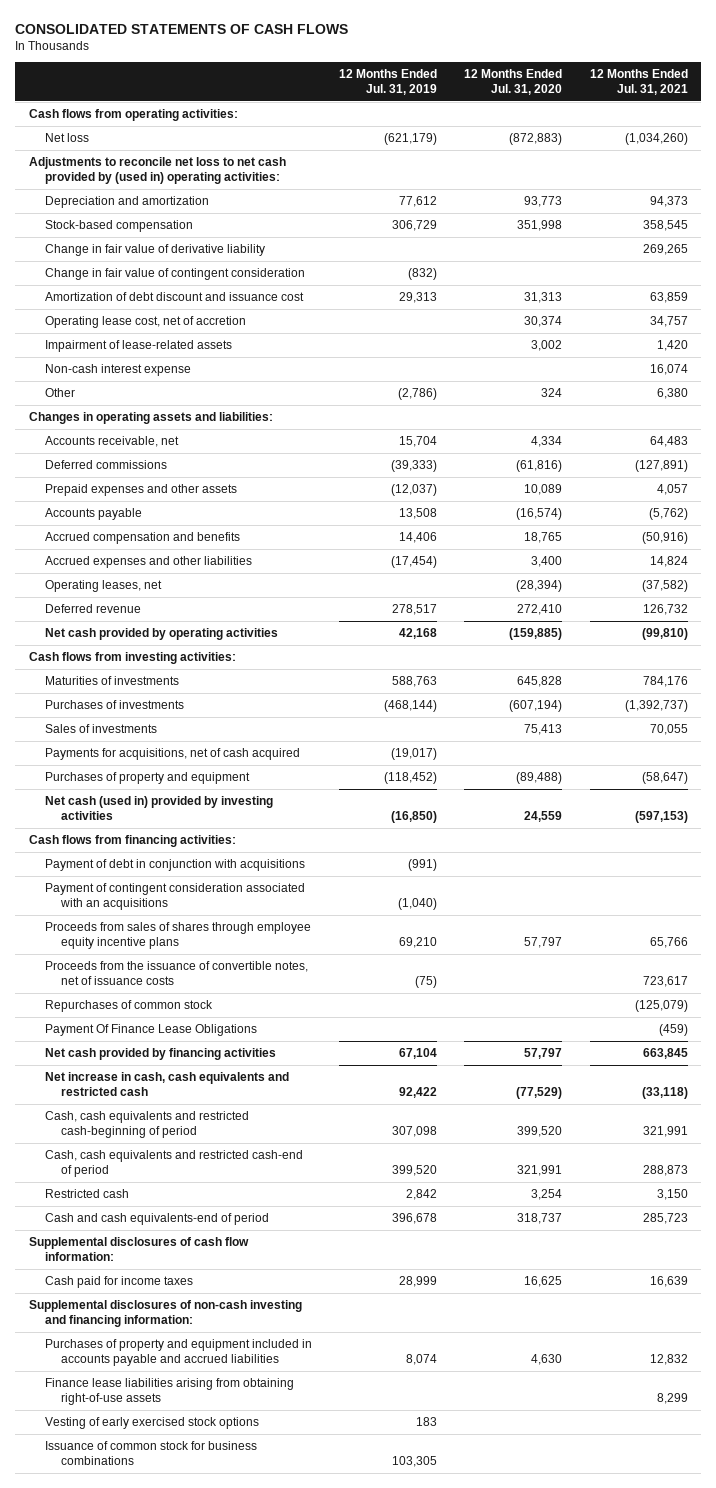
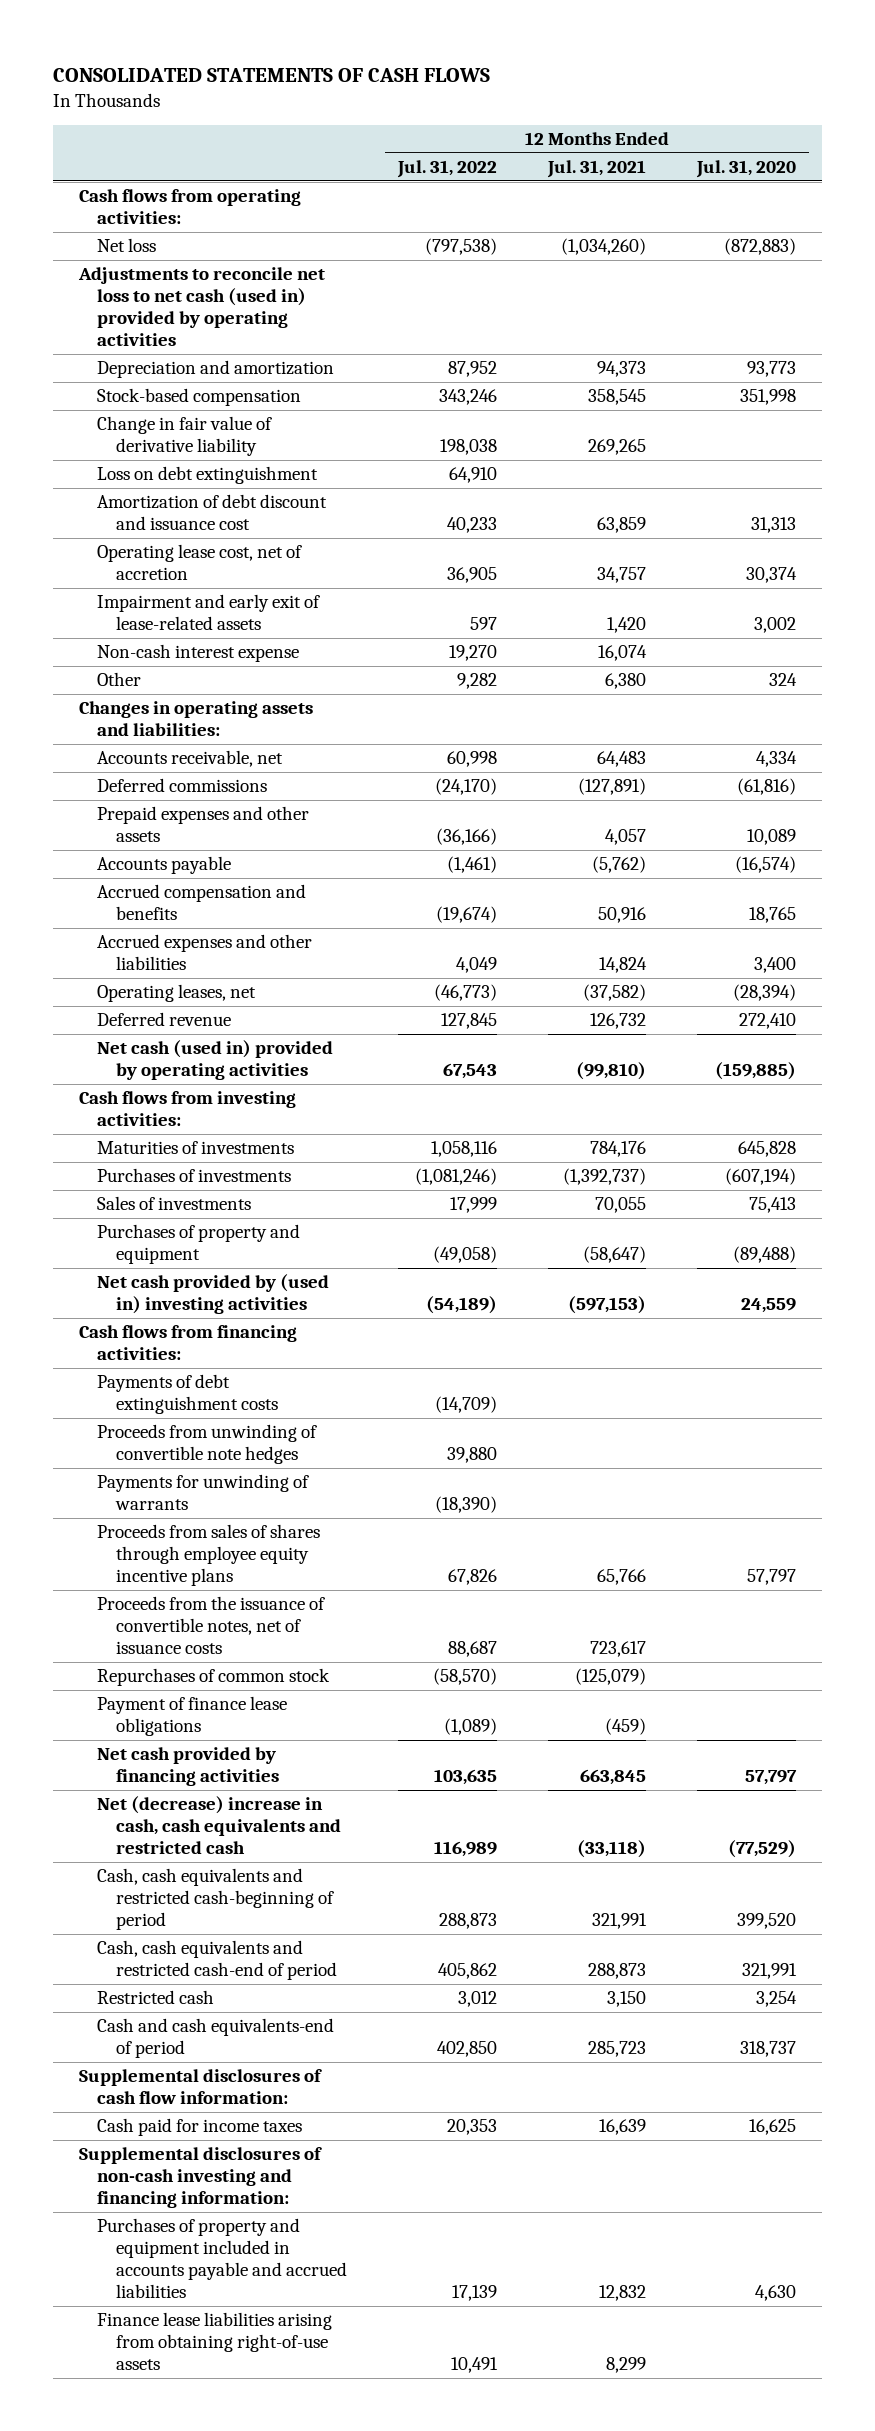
[339,69,438,95] 12 Months Ended Jul. 31, 2019 -> none
none -> [397,160,498,179] Jul. 31, 2022
[28,157,286,184] Adjustments to reconcile net loss to net cash provided by (used in) operating activities: -> [77,267,325,346] Adjustments to reconcile net loss to net cash (used in) provided by operating activities
[44,268,305,281] Change in fair value of contingent consideration -> none
none -> [97,466,319,485] Loss on debt extinguishment
[44,340,232,353] Impairment of lease-related assets -> [97,594,321,631] Impairment and early exit of lease-related assets
[641,532,688,545] (50,916) -> [598,907,647,924] 50,916
[44,628,278,641] Net cash provided by operating activities -> [97,1040,334,1081] Net cash (used in) provided by operating activities
[44,748,300,761] Payments for acquisitions, net of cash acquired -> none
[44,796,273,820] Net cash (used in) provided by investing activities -> [97,1274,330,1315] Net cash provided by (used in) investing activities
[44,859,305,872] Payment of debt in conjunction with acquisitions -> none
[44,883,305,910] Payment of contingent consideration associated with an acquisitions -> none
none -> [97,1374,279,1415] Payments of debt extinguishment costs
none -> [97,1424,318,1465] Proceeds from unwinding of convertible note hedges
none -> [97,1474,310,1511] Payments for unwinding of warrants
[44,1024,257,1037] Payment Of Finance Lease Obligations -> [97,1696,288,1737] Payment of finance lease obligations
[44,1072,289,1096] Net increase in cash, cash equivalents and restricted cash -> [97,1796,342,1855] Net (decrease) increase in cash, cash equivalents and restricted cash
[44,1417,259,1430] Vesting of early exercised stock options -> none
[44,1441,257,1465] Issuance of common stock for business combinations -> none

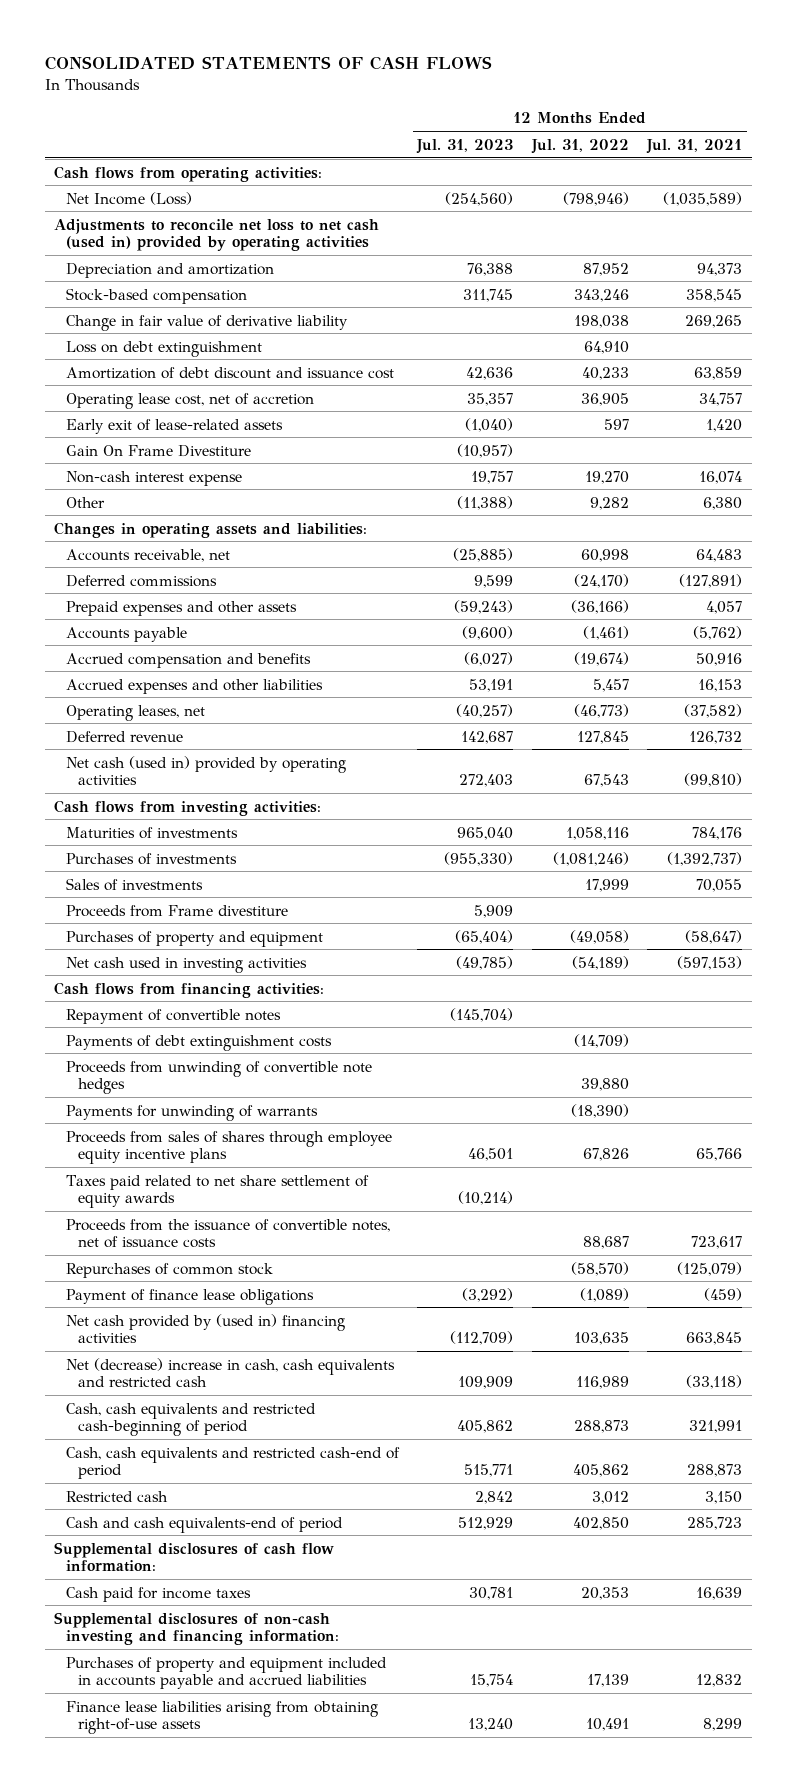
[696,160,797,179] Jul. 31, 2020 -> none
none -> [416,138,514,154] Jul. 31, 2023
[97,238,157,253] Net loss -> [65,191,192,205] Net Income (Loss)
[425,238,498,256] (797,538) -> [562,191,629,206] (798,946)
[561,238,647,256] (1,034,260) -> [663,191,743,206] (1,035,589)
[97,594,321,631] Impairment and early exit of lease-related assets -> [65,418,283,434] Early exit of lease-related assets
none -> [65,444,251,457] Gain On Frame Divestiture
[456,957,498,974] 4,049 -> [592,678,629,692] 5,457
[599,957,648,974] 14,824 -> [698,678,743,692] 16,153
none -> [65,904,288,917] Proceeds from Frame divestiture
[97,1274,330,1315] Net cash provided by (used in) investing activities -> [65,956,307,973] Net cash used in investing activities
none -> [65,1008,281,1024] Repayment of convertible notes
none -> [65,1174,369,1209] Taxes paid related to net share settlement of equity awards
[97,1747,280,1787] Net cash provided by financing activities -> [65,1313,345,1344] Net cash provided by (used in) financing activities

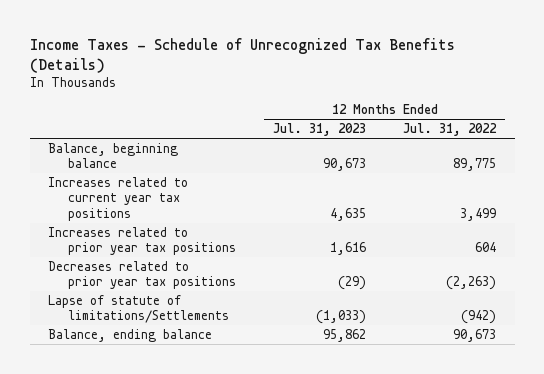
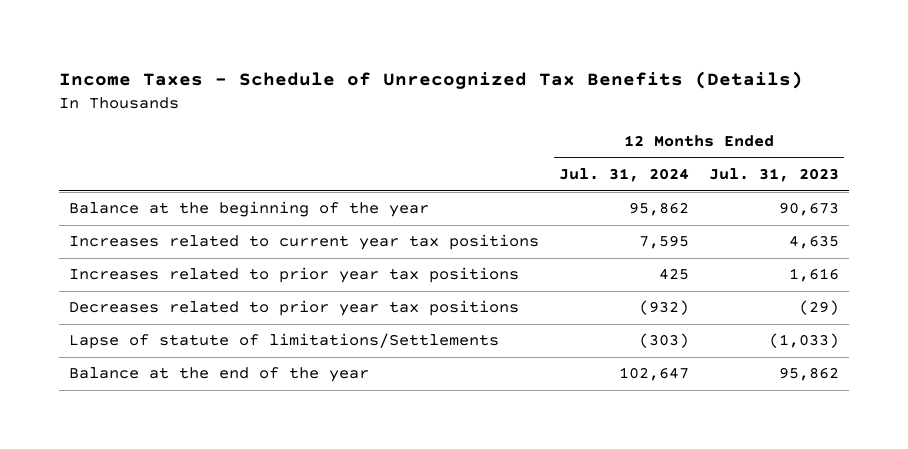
[403,123,498,137] Jul. 31, 2022 -> none
none -> [558,168,689,183] Jul. 31, 2024
[48,142,179,169] Balance, beginning balance -> [68,201,429,218] Balance at the beginning of the year
[48,328,213,342] Balance, ending balance -> [68,367,369,383] Balance at the end of the year

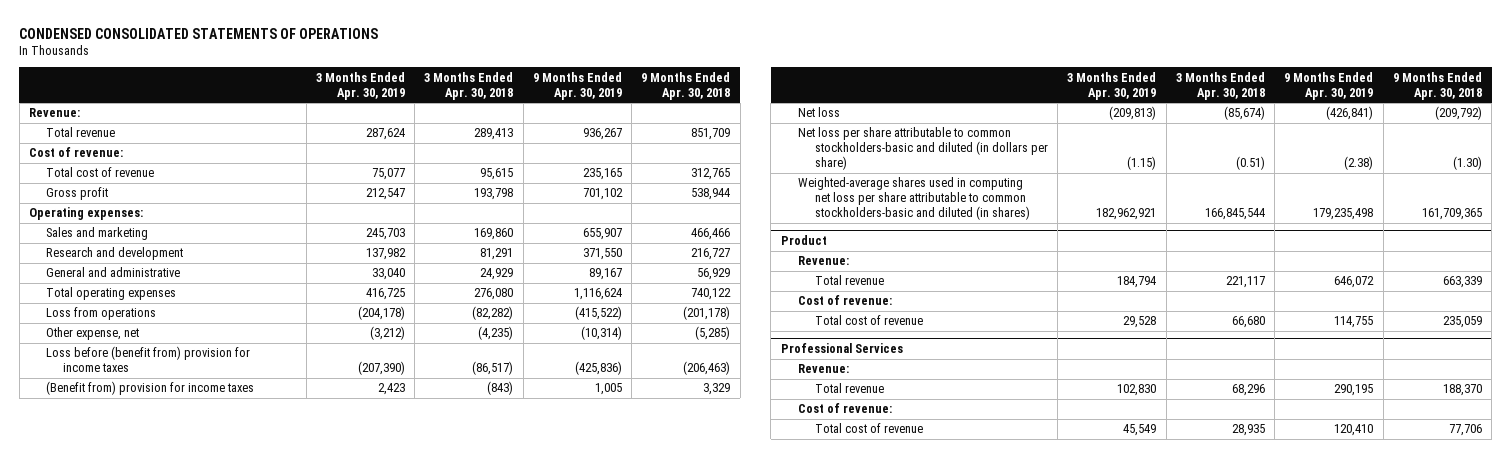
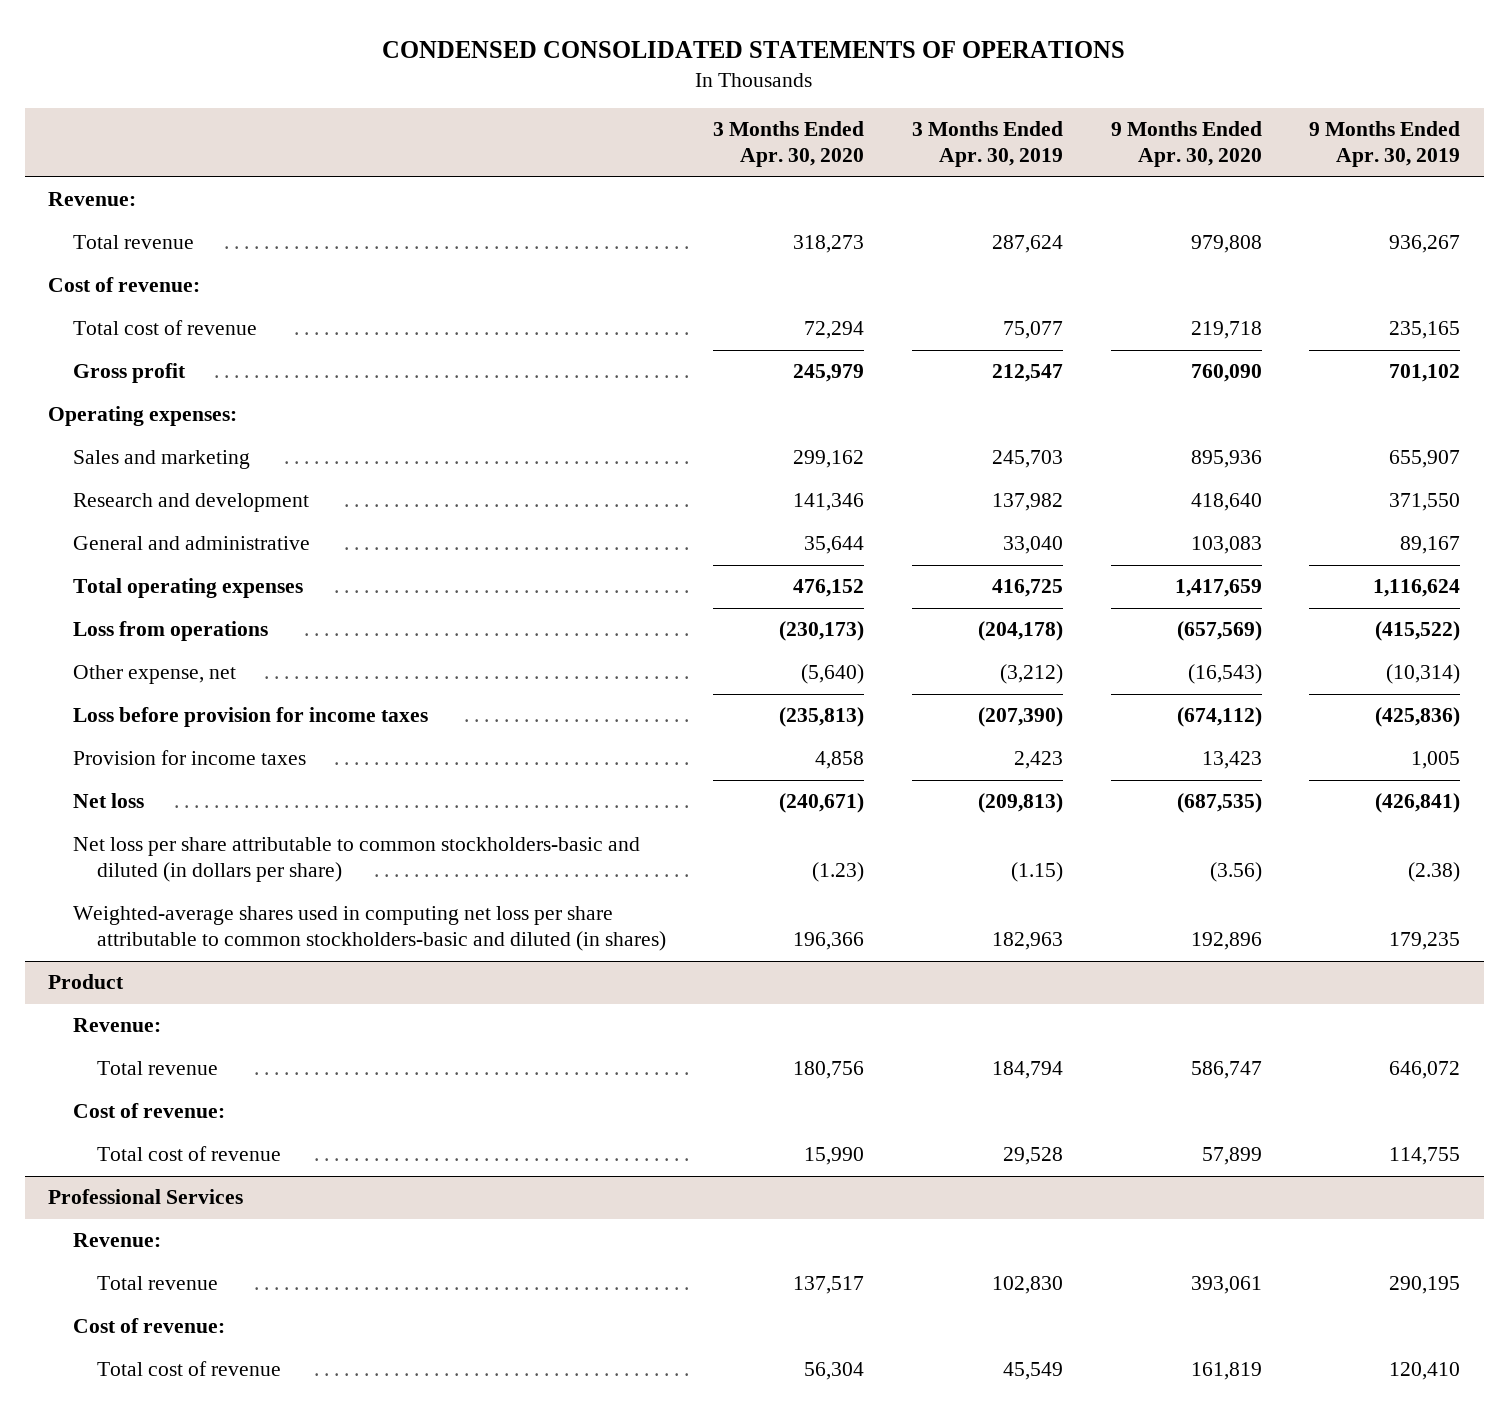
[424,71,514,100] 3 Months Ended Apr. 30, 2018 -> none
[641,71,731,100] 9 Months Ended Apr. 30, 2018 -> none
none -> [713,121,865,168] 3 Months Ended Apr. 30, 2020
none -> [1110,121,1262,168] 9 Months Ended Apr. 30, 2020
[46,346,251,373] Loss before (benefit from) provision for income taxes -> [72,707,428,728] Loss before provision for income taxes
[46,381,255,396] (Benefit from) provision for income taxes -> [72,750,306,766] Provision for income taxes
[1096,207,1157,220] 182,962,921 -> [992,932,1064,951] 182,963
[1313,207,1374,220] 179,235,498 -> [1389,932,1461,951] 179,235

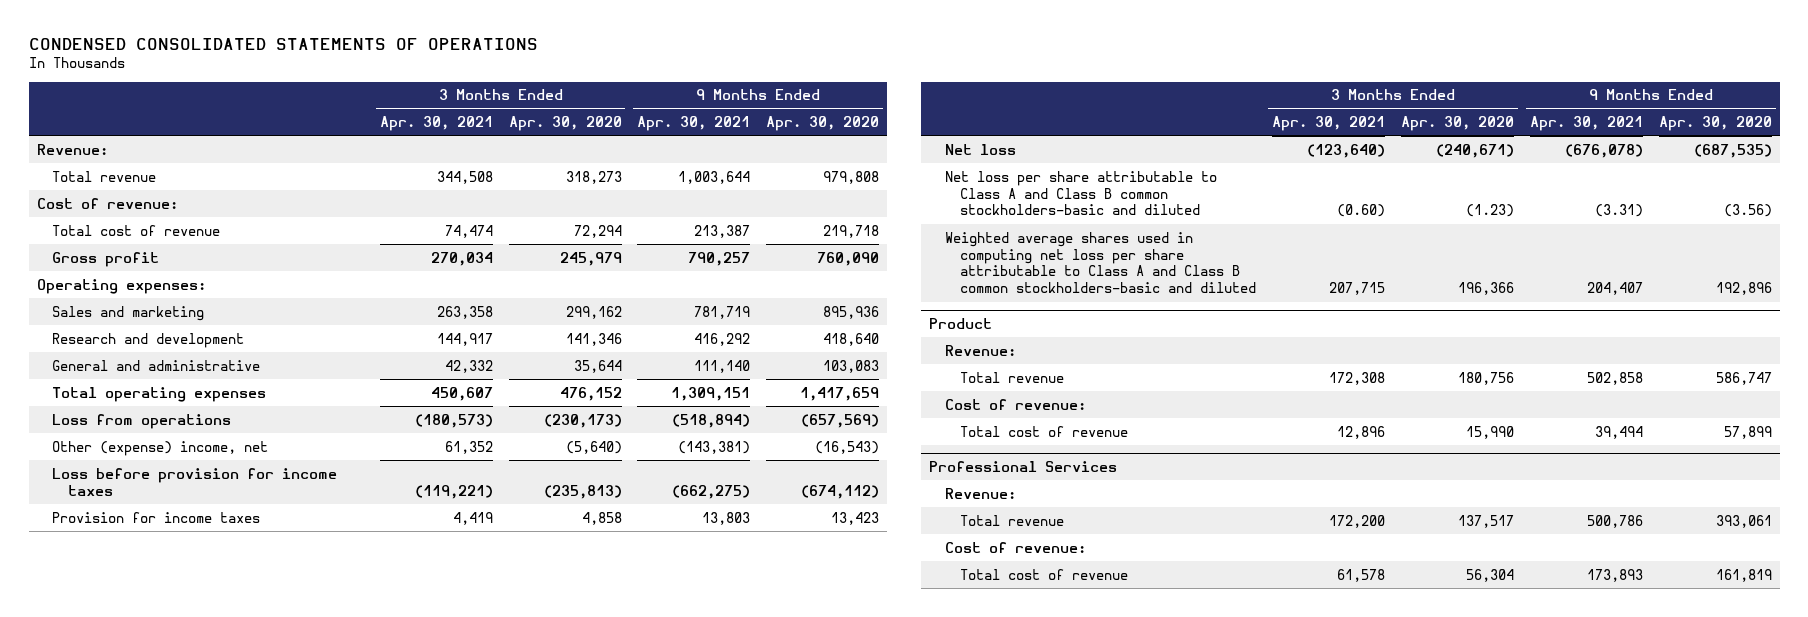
[912,121,1064,168] 3 Months Ended Apr. 30, 2019 -> none
[1309,121,1461,168] 9 Months Ended Apr. 30, 2019 -> none
none -> [379,116,493,132] Apr. 30, 2021
none -> [637,116,751,132] Apr. 30, 2021
[72,665,236,685] Other expense, net -> [52,440,269,456] Other (expense) income, net
[72,837,640,883] Net loss per share attributable to common stockholders-basic and diluted (in dollars per share) -> [944,170,1217,216] Net loss per share attributable to Class A and Class B common stockholders-basic and diluted
[72,906,666,952] Weighted-average shares used in computing net loss per share attributable to common stockholders-basic and diluted (in shares) -> [944,231,1257,294] Weighted average shares used in computing net loss per share attributable to Class A and Class B common stockholders-basic and diluted

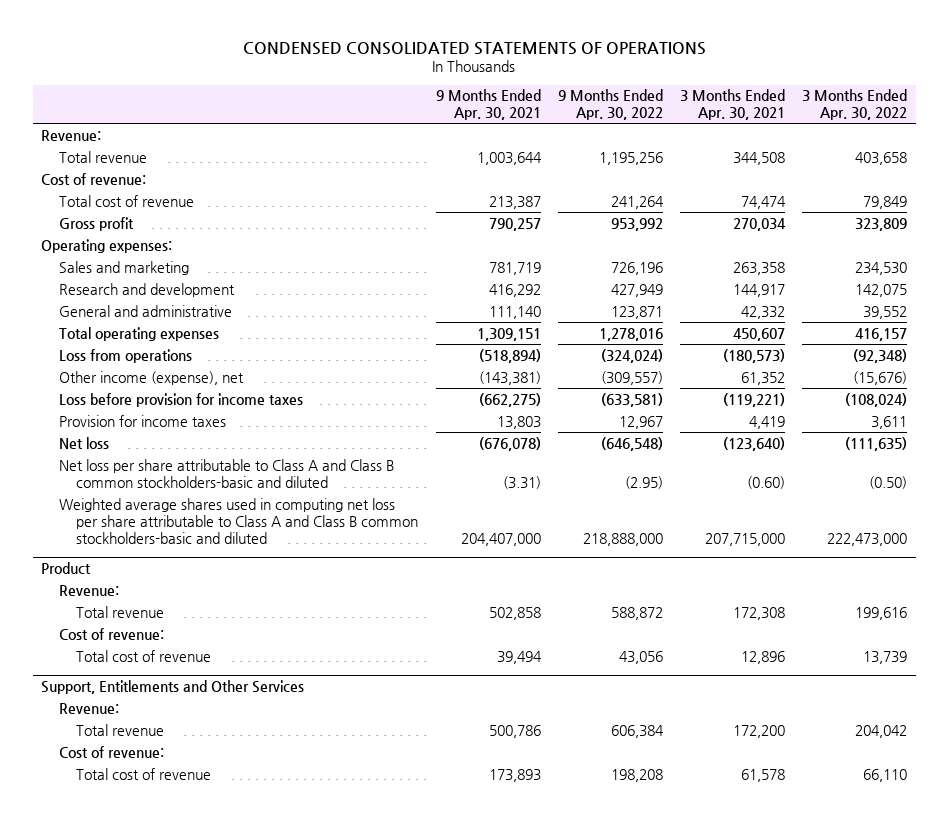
[508,116,622,132] Apr. 30, 2020 -> none
[766,116,880,132] Apr. 30, 2020 -> none
none -> [557,89,663,121] 9 Months Ended Apr. 30, 2022
none -> [801,89,907,121] 3 Months Ended Apr. 30, 2022
[52,440,269,456] Other (expense) income, net -> [58,370,244,385] Other income (expense), net
[1329,282,1386,296] 207,715 -> [704,532,785,546] 207,715,000
[1586,282,1643,296] 204,407 -> [460,532,541,546] 204,407,000
[928,461,1117,473] Professional Services -> [41,680,305,695] Support, Entitlements and Other Services

